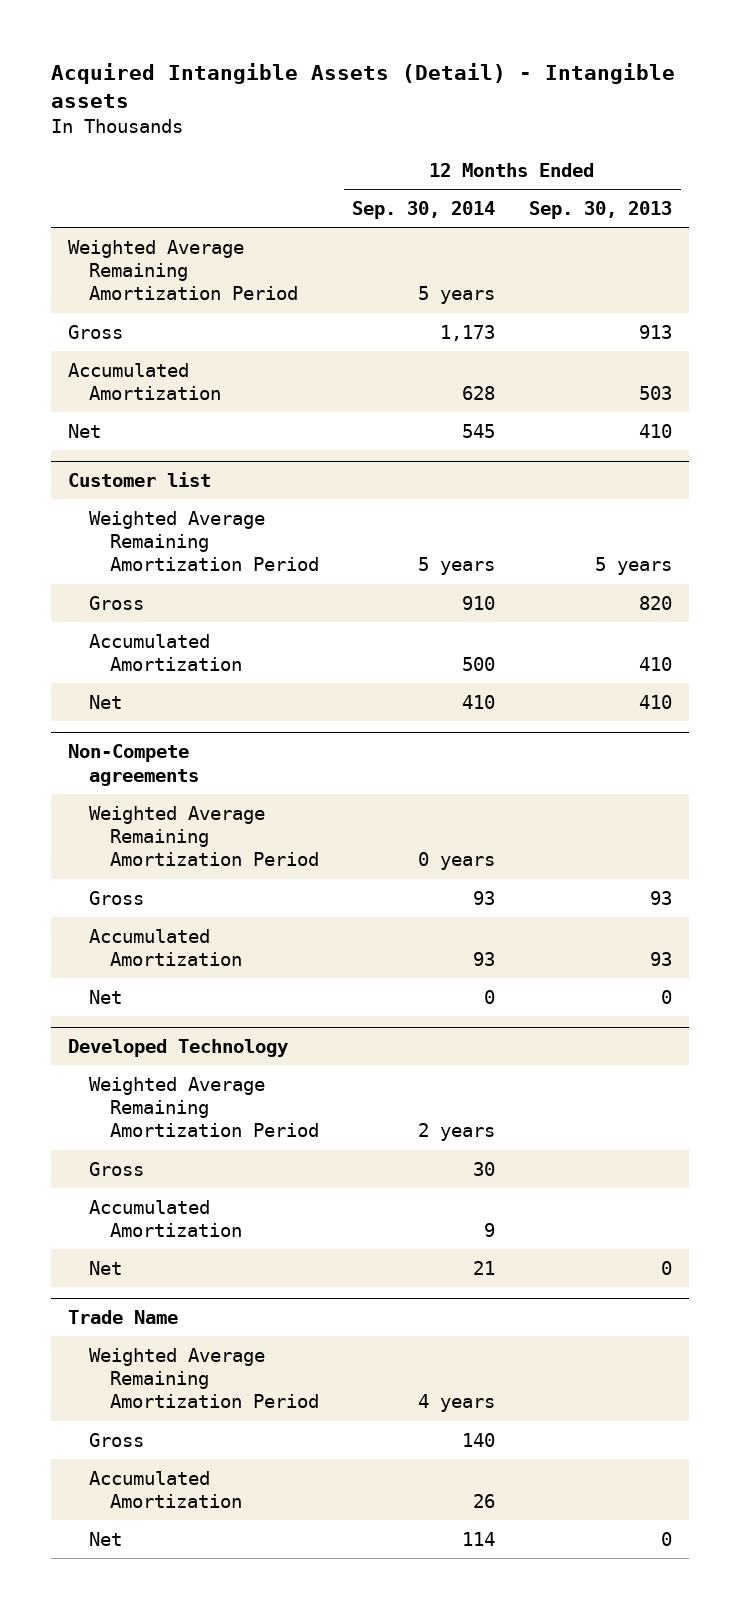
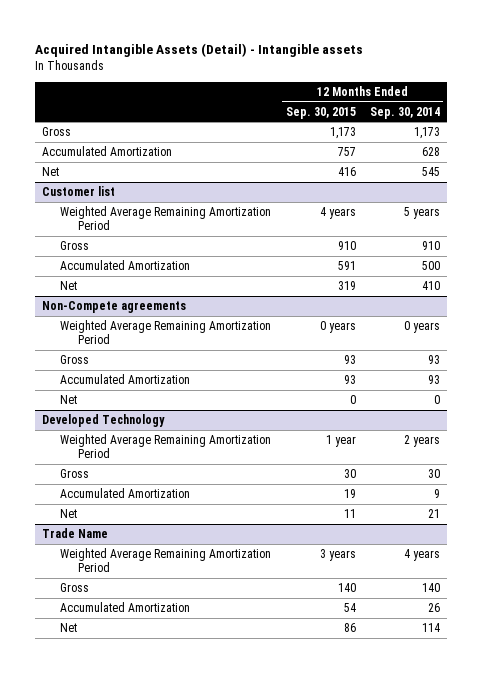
[529,201,673,220] Sep. 30, 2013 -> none
none -> [285,106,356,119] Sep. 30, 2015
[68,239,298,301] Weighted Average Remaining Amortization Period -> none

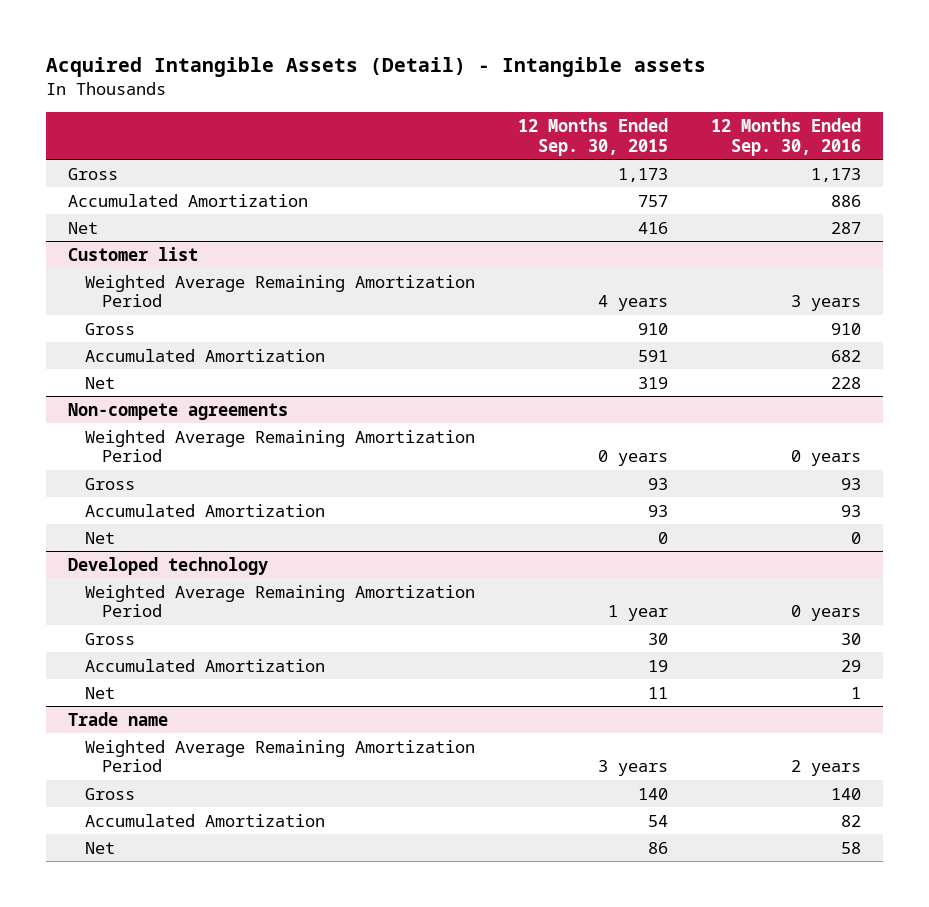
[369,106,440,119] Sep. 30, 2014 -> none
none -> [711,118,862,156] 12 Months Ended Sep. 30, 2016
[42,301,187,314] Non-Compete agreements -> [67,402,288,420] Non-compete agreements
[42,414,166,428] Developed Technology -> [67,556,268,575] Developed technology
[42,528,109,539] Trade Name -> [67,711,168,726] Trade name

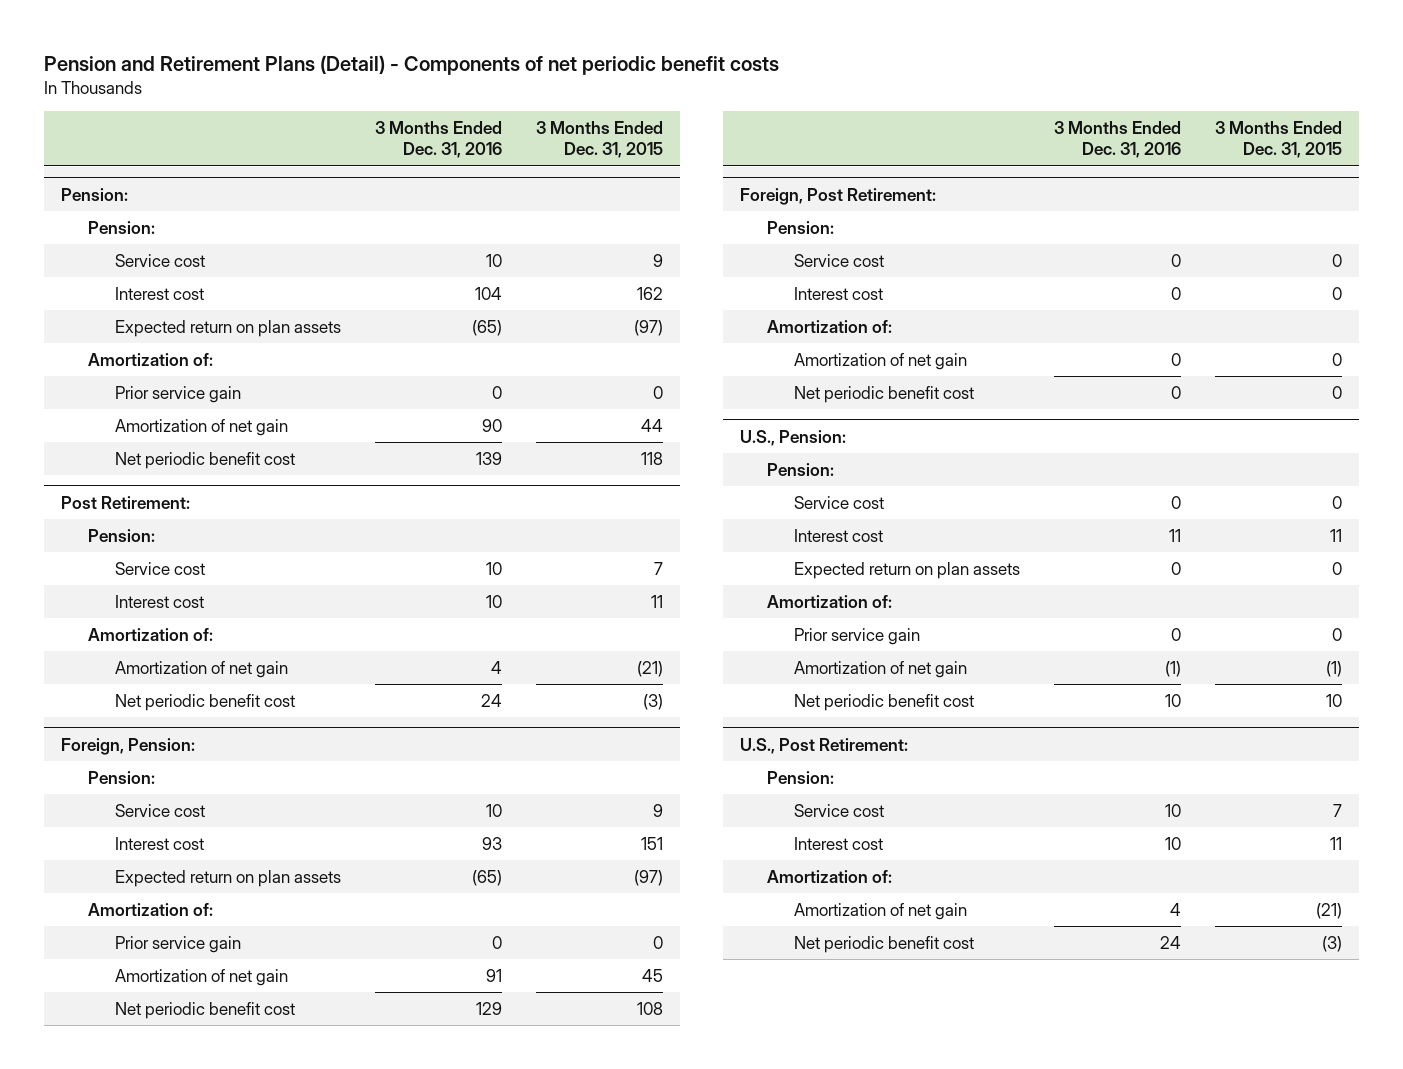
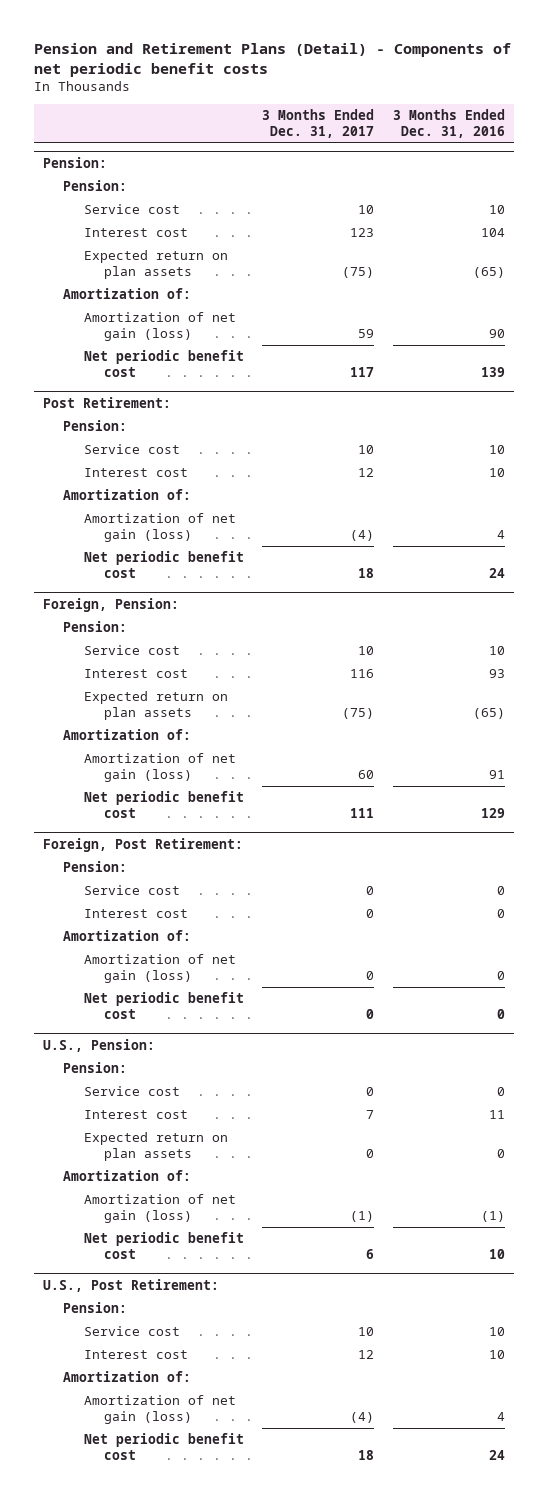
[535,121,663,159] 3 Months Ended Dec. 31, 2015 -> none
none -> [262,109,375,138] 3 Months Ended Dec. 31, 2017
[114,386,241,404] Prior service gain -> none
[114,419,288,437] Amortization of net gain -> [83,312,236,341] Amortization of net gain (loss)
[114,661,288,679] Amortization of net gain -> [83,513,236,542] Amortization of net gain (loss)
[114,936,241,954] Prior service gain -> none
[114,969,288,987] Amortization of net gain -> [83,753,236,782] Amortization of net gain (loss)
[793,353,967,371] Amortization of net gain -> [83,954,236,983] Amortization of net gain (loss)
[793,628,920,646] Prior service gain -> none
[793,661,967,679] Amortization of net gain -> [83,1194,236,1223] Amortization of net gain (loss)
[793,903,967,921] Amortization of net gain -> [83,1395,236,1424] Amortization of net gain (loss)

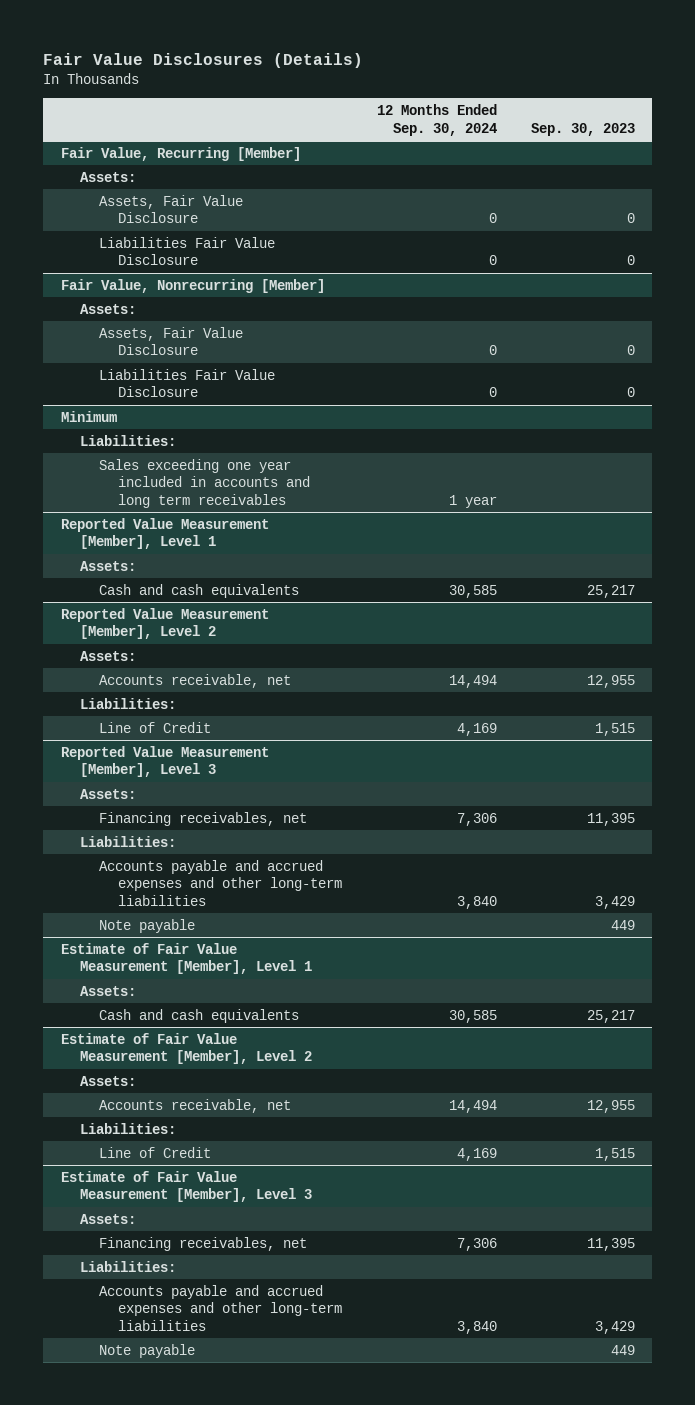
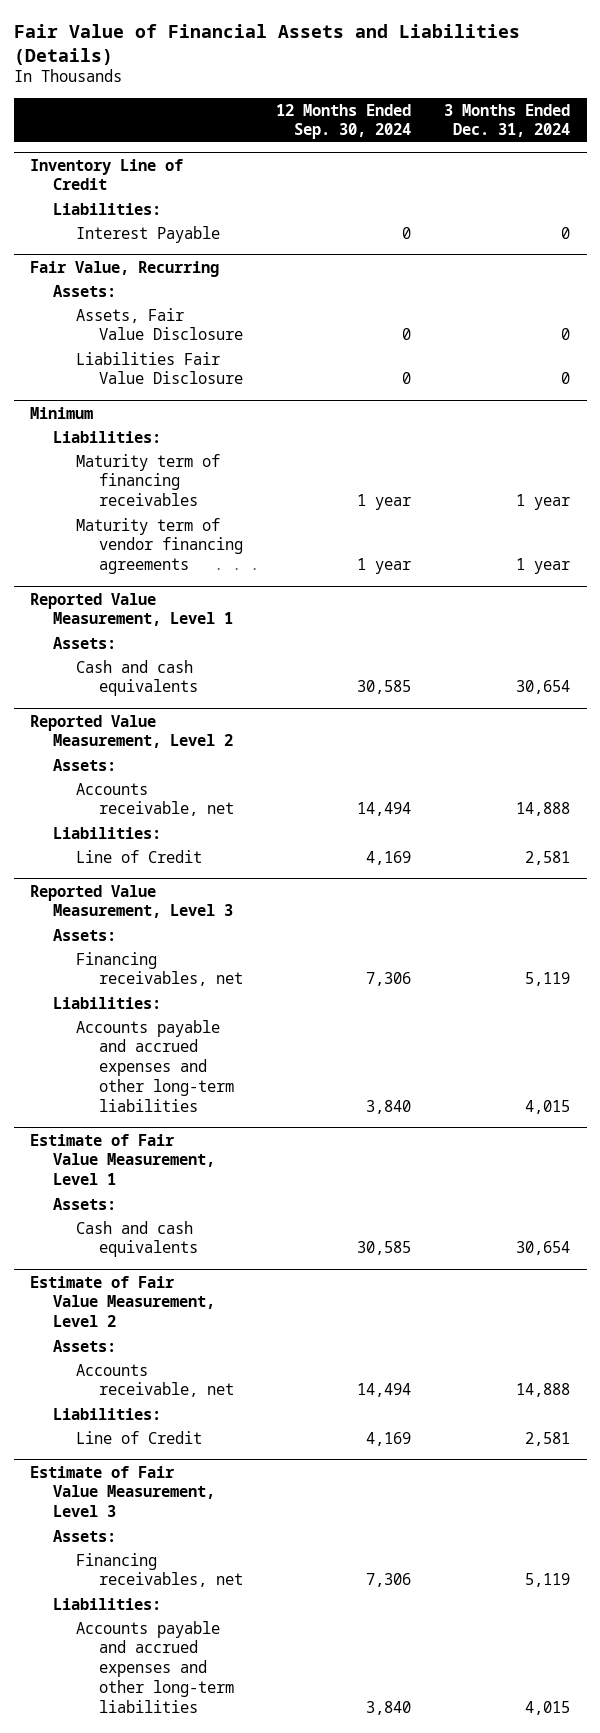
[43,53,364,69] Fair Value Disclosures (Details) -> [13,23,520,65] Fair Value of Financial Assets and Liabilities (Details)
[530,122,635,136] Sep. 30, 2023 -> none
none -> [443,103,570,138] 3 Months Ended Dec. 31, 2024
[79,171,136,182] Assets: -> none
[99,194,244,224] Assets, Fair Value Disclosure -> none
[99,236,276,266] Liabilities Fair Value Disclosure -> none
[60,278,325,293] Fair Value, Nonrecurring [Member] -> none
none -> [30,158,184,191] Inventory Line of Credit
none -> [52,202,161,215] Liabilities:
none -> [75,225,220,243] Interest Payable
[60,146,301,161] Fair Value, Recurring [Member] -> [30,260,220,277] Fair Value, Recurring
[99,458,311,508] Sales exceeding one year included in accounts and long term receivables -> [75,453,220,507] Maturity term of financing receivables
none -> [75,517,243,575] Maturity term of vendor financing agreements
[60,517,269,550] Reported Value Measurement [Member], Level 1 -> [30,592,233,627] Reported Value Measurement, Level 1
[60,607,269,640] Reported Value Measurement [Member], Level 2 -> [30,714,233,749] Reported Value Measurement, Level 2
[60,745,269,778] Reported Value Measurement [Member], Level 3 -> [30,884,233,919] Reported Value Measurement, Level 3
[99,918,196,933] Note payable -> none
[60,942,312,975] Estimate of Fair Value Measurement [Member], Level 1 -> [30,1133,215,1186] Estimate of Fair Value Measurement, Level 1
[60,1032,312,1065] Estimate of Fair Value Measurement [Member], Level 2 -> [30,1275,215,1328] Estimate of Fair Value Measurement, Level 2
[60,1170,312,1203] Estimate of Fair Value Measurement [Member], Level 3 -> [30,1465,215,1518] Estimate of Fair Value Measurement, Level 3
[99,1343,196,1358] Note payable -> none

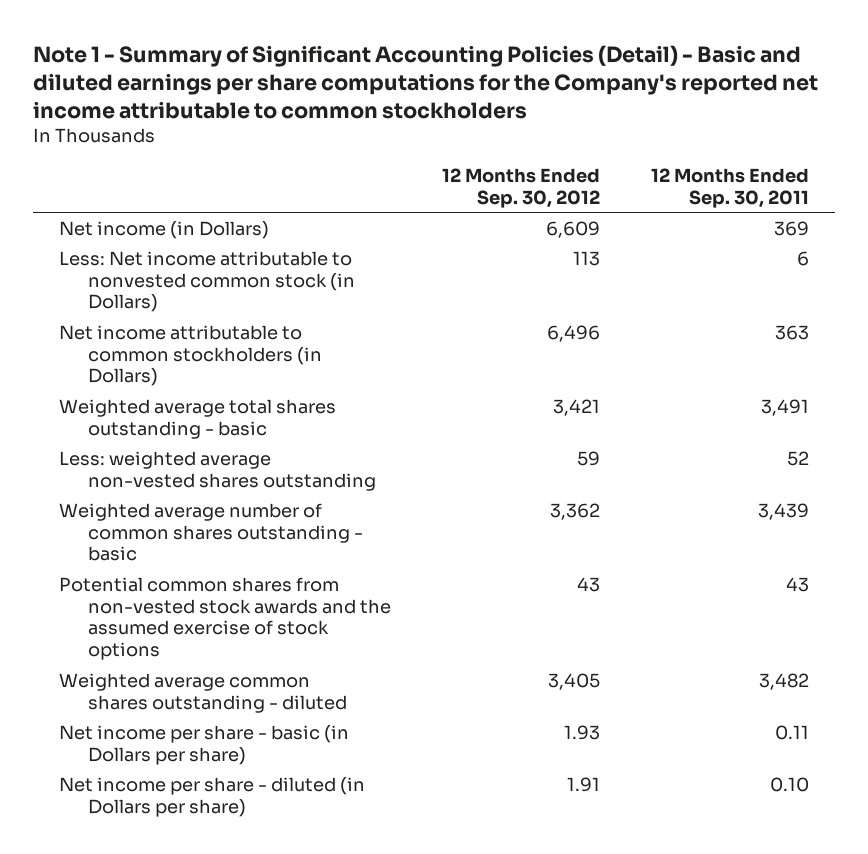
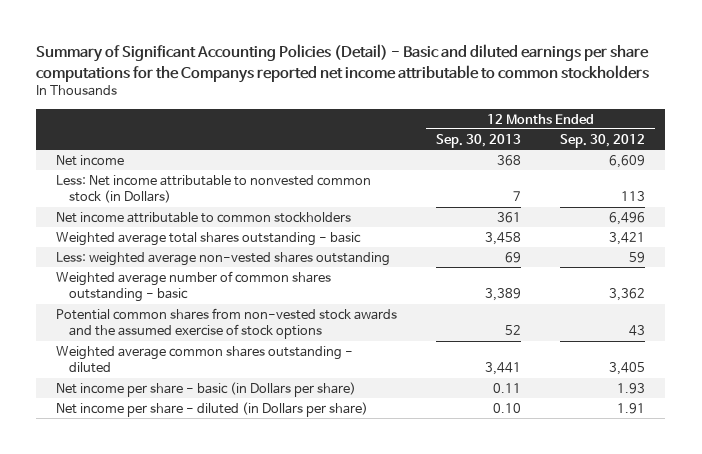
[33,44,819,119] Note 1 - Summary of Significant Accounting Policies (Detail) - Basic and diluted earnings per share computations for the Company's reported net income attributable to common stockholders -> [36,44,650,83] Summary of Significant Accounting Policies (Detail) - Basic and diluted earnings per share computations for the Companys reported net income attributable to common stockholders
[650,167,809,208] 12 Months Ended Sep. 30, 2011 -> none
none -> [436,133,522,148] Sep. 30, 2013
[59,220,270,239] Net income (in Dollars) -> [56,154,125,166] Net income
[59,324,322,387] Net income attributable to common stockholders (in Dollars) -> [56,211,352,223] Net income attributable to common stockholders

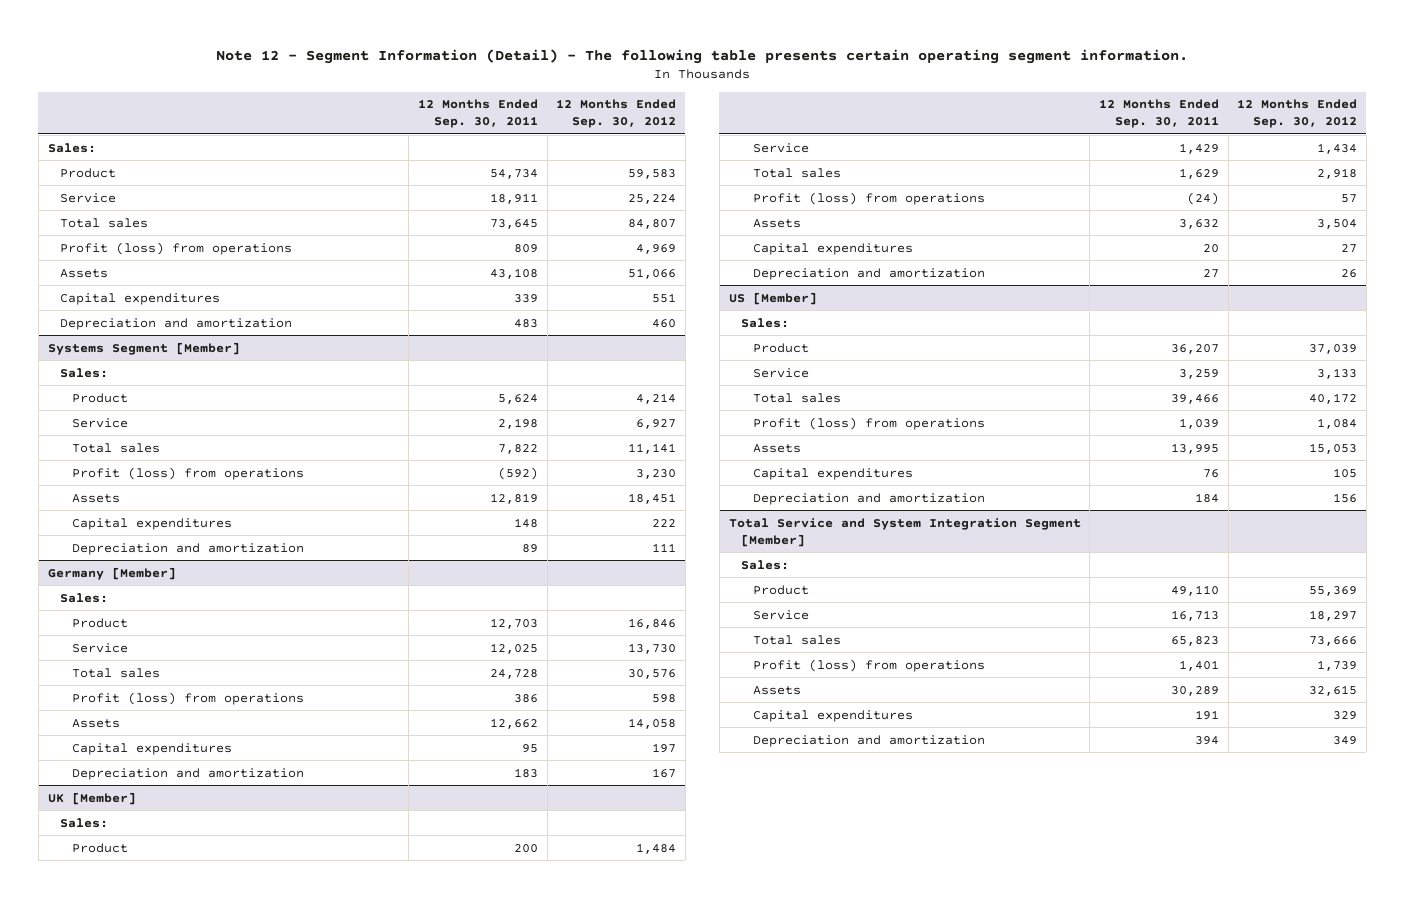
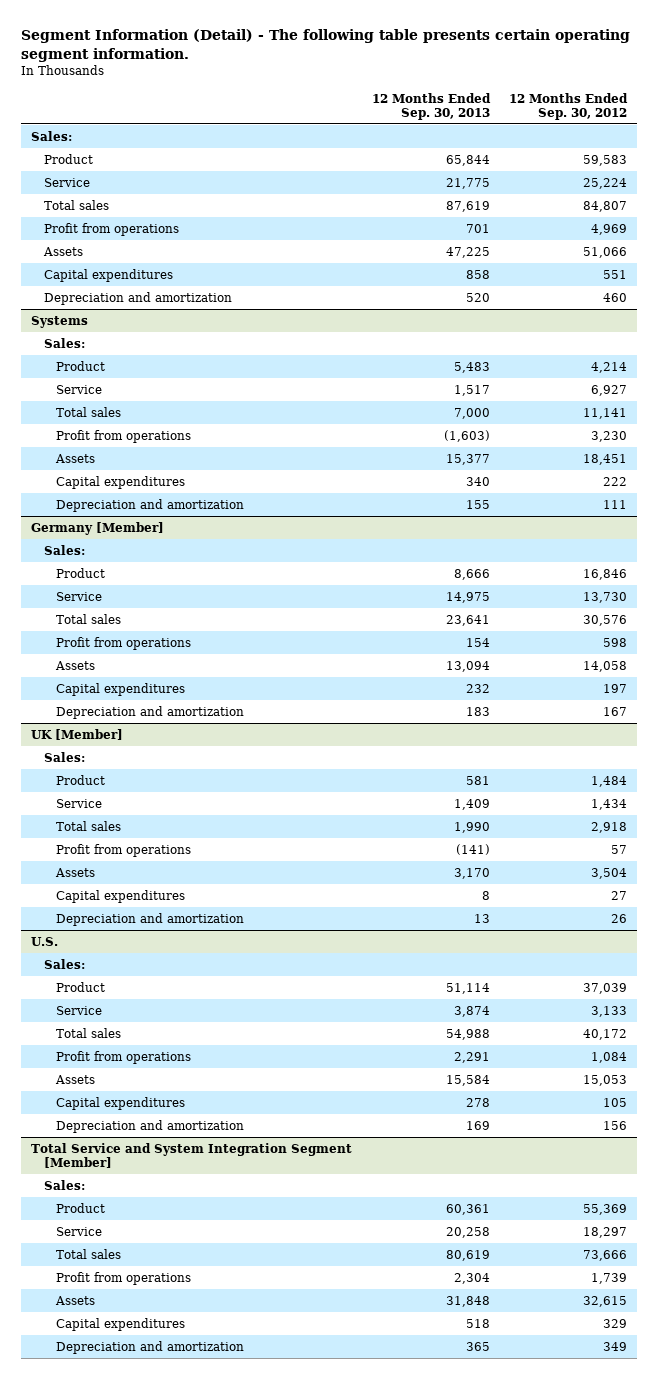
[216,48,1189,64] Note 12 - Segment Information (Detail) - The following table presents certain operating segment information. -> [21,29,631,62] Segment Information (Detail) - The following table presents certain operating segment information.
[417,99,538,129] 12 Months Ended Sep. 30, 2011 -> none
none -> [371,92,491,121] 12 Months Ended Sep. 30, 2013
[59,241,292,255] Profit (loss) from operations -> [43,222,179,236] Profit from operations
[47,341,240,355] Systems Segment [Member] -> none
none -> [31,315,89,328] Systems
[71,466,304,480] Profit (loss) from operations -> [56,429,192,443] Profit from operations
[71,691,304,705] Profit (loss) from operations -> [56,636,192,650] Profit from operations
[752,191,985,205] Profit (loss) from operations -> [56,843,192,857] Profit from operations
[728,291,817,305] US [Member] -> none
none -> [31,936,59,946] U.S.
[752,416,985,430] Profit (loss) from operations -> [56,1050,192,1064] Profit from operations
[752,658,985,672] Profit (loss) from operations -> [56,1271,192,1285] Profit from operations

